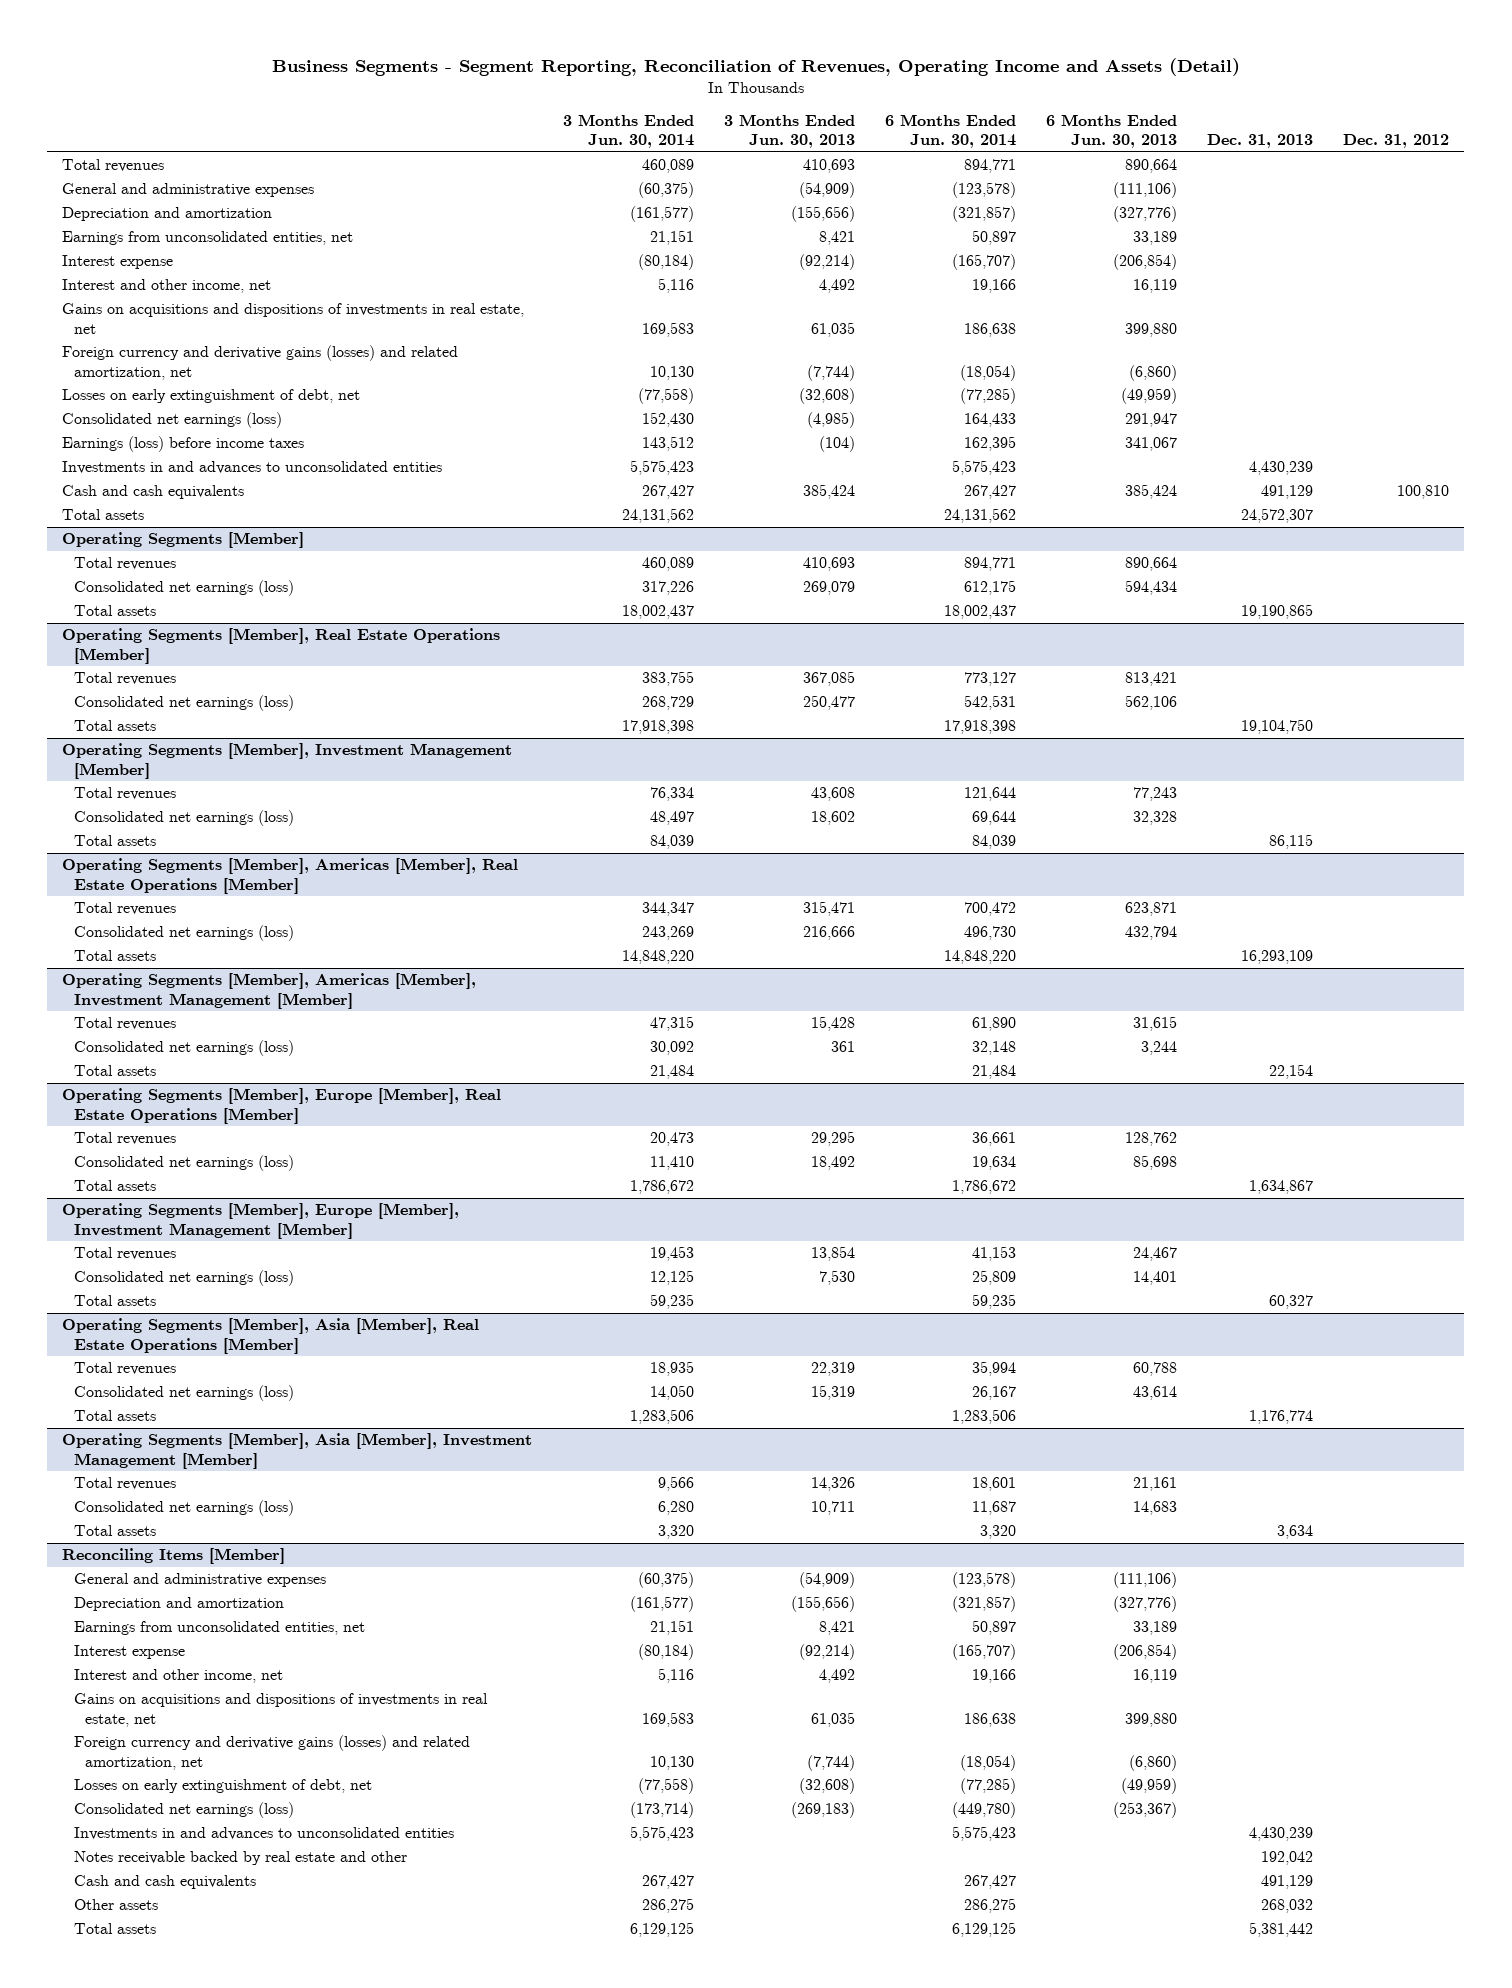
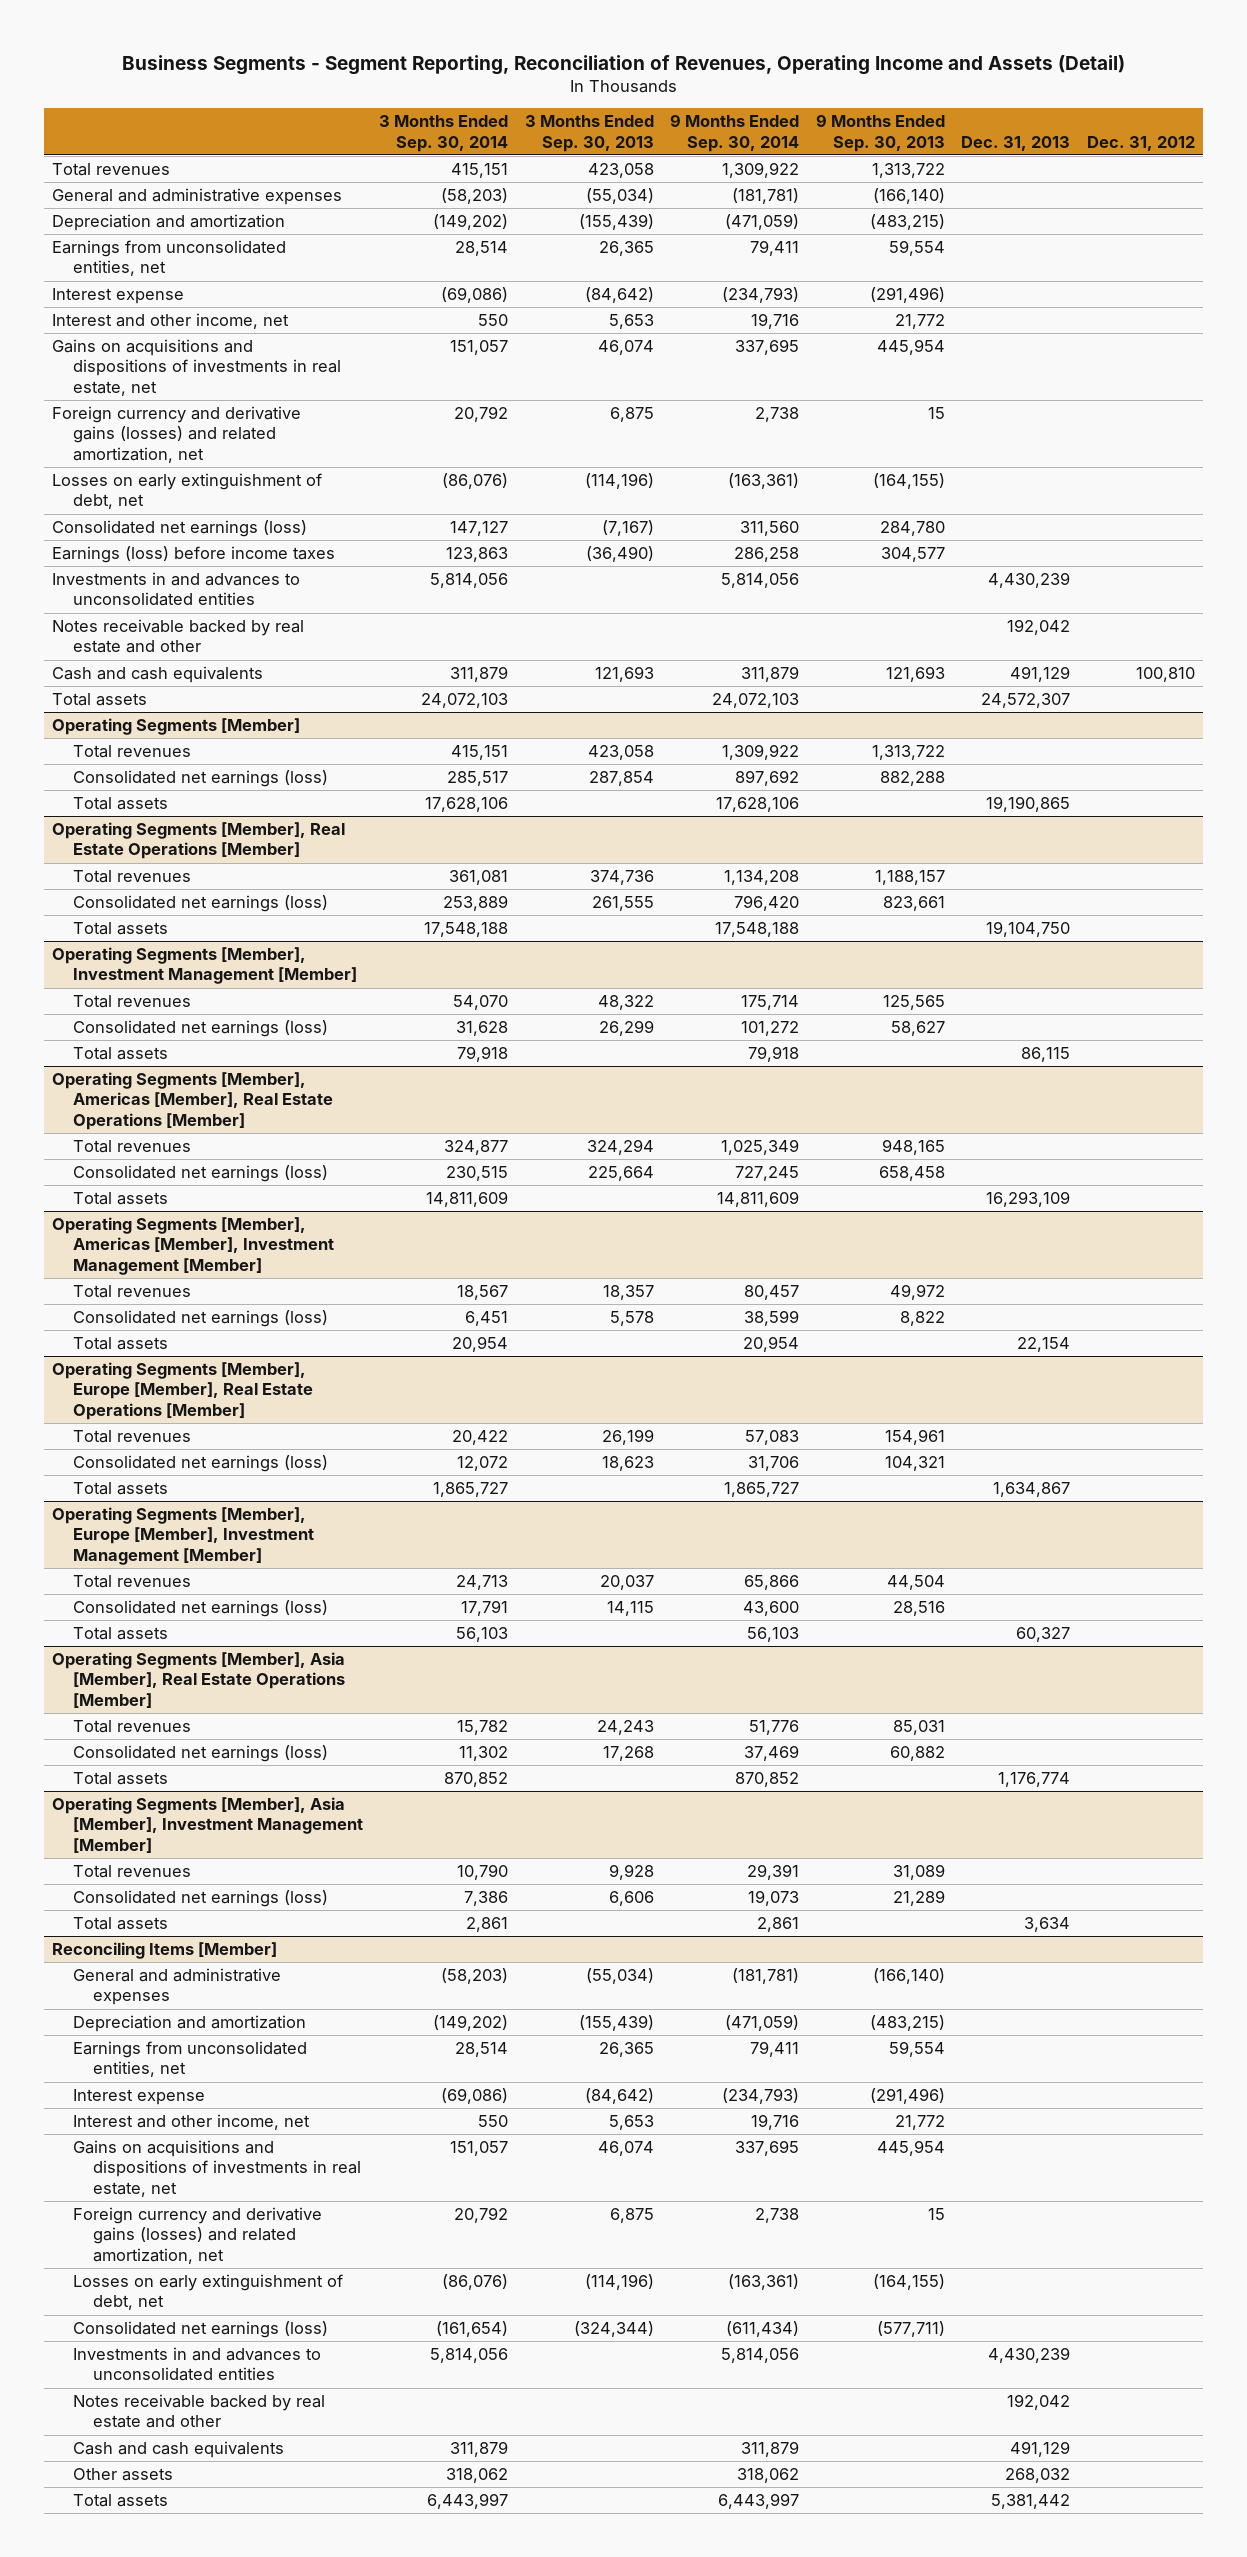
[562,113,694,149] 3 Months Ended Jun. 30, 2014 -> none
[723,113,855,149] 3 Months Ended Jun. 30, 2013 -> none
[884,113,1016,149] 6 Months Ended Jun. 30, 2014 -> none
[1046,113,1178,149] 6 Months Ended Jun. 30, 2013 -> none
none -> [379,115,509,152] 3 Months Ended Sep. 30, 2014
none -> [524,115,654,152] 3 Months Ended Sep. 30, 2013
none -> [670,114,800,152] 9 Months Ended Sep. 30, 2014
none -> [815,114,945,152] 9 Months Ended Sep. 30, 2013
none -> [52,619,305,654] Notes receivable backed by real estate and other

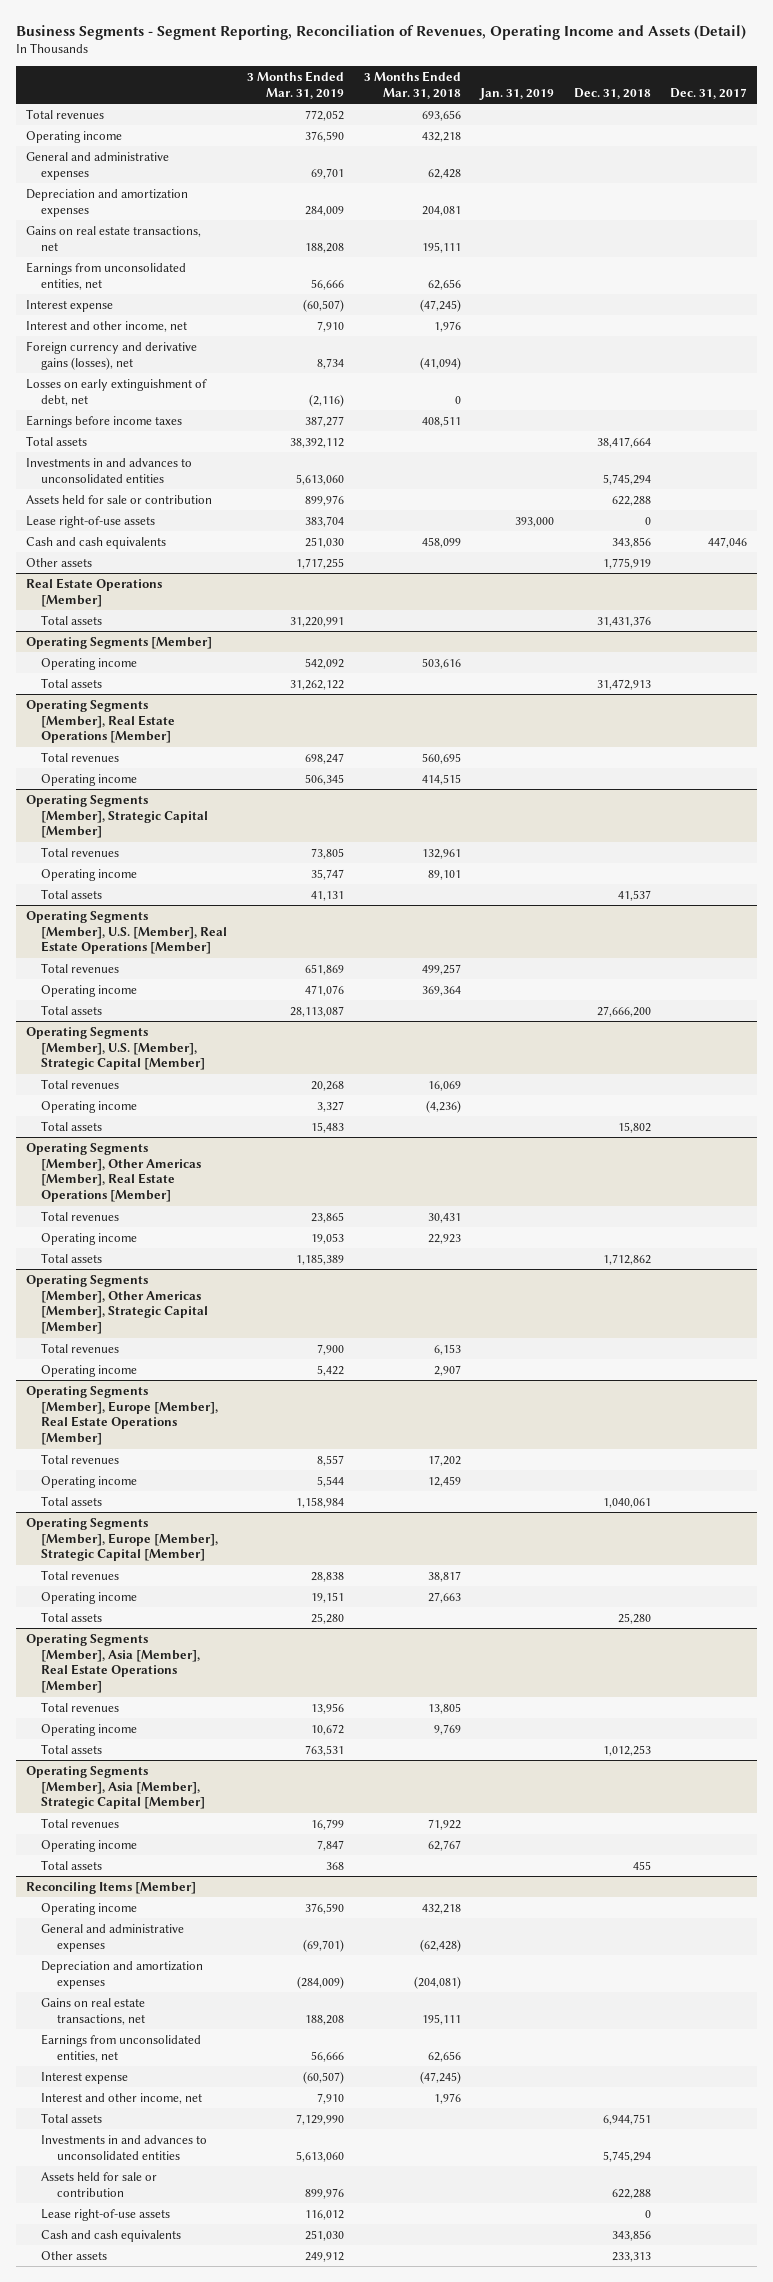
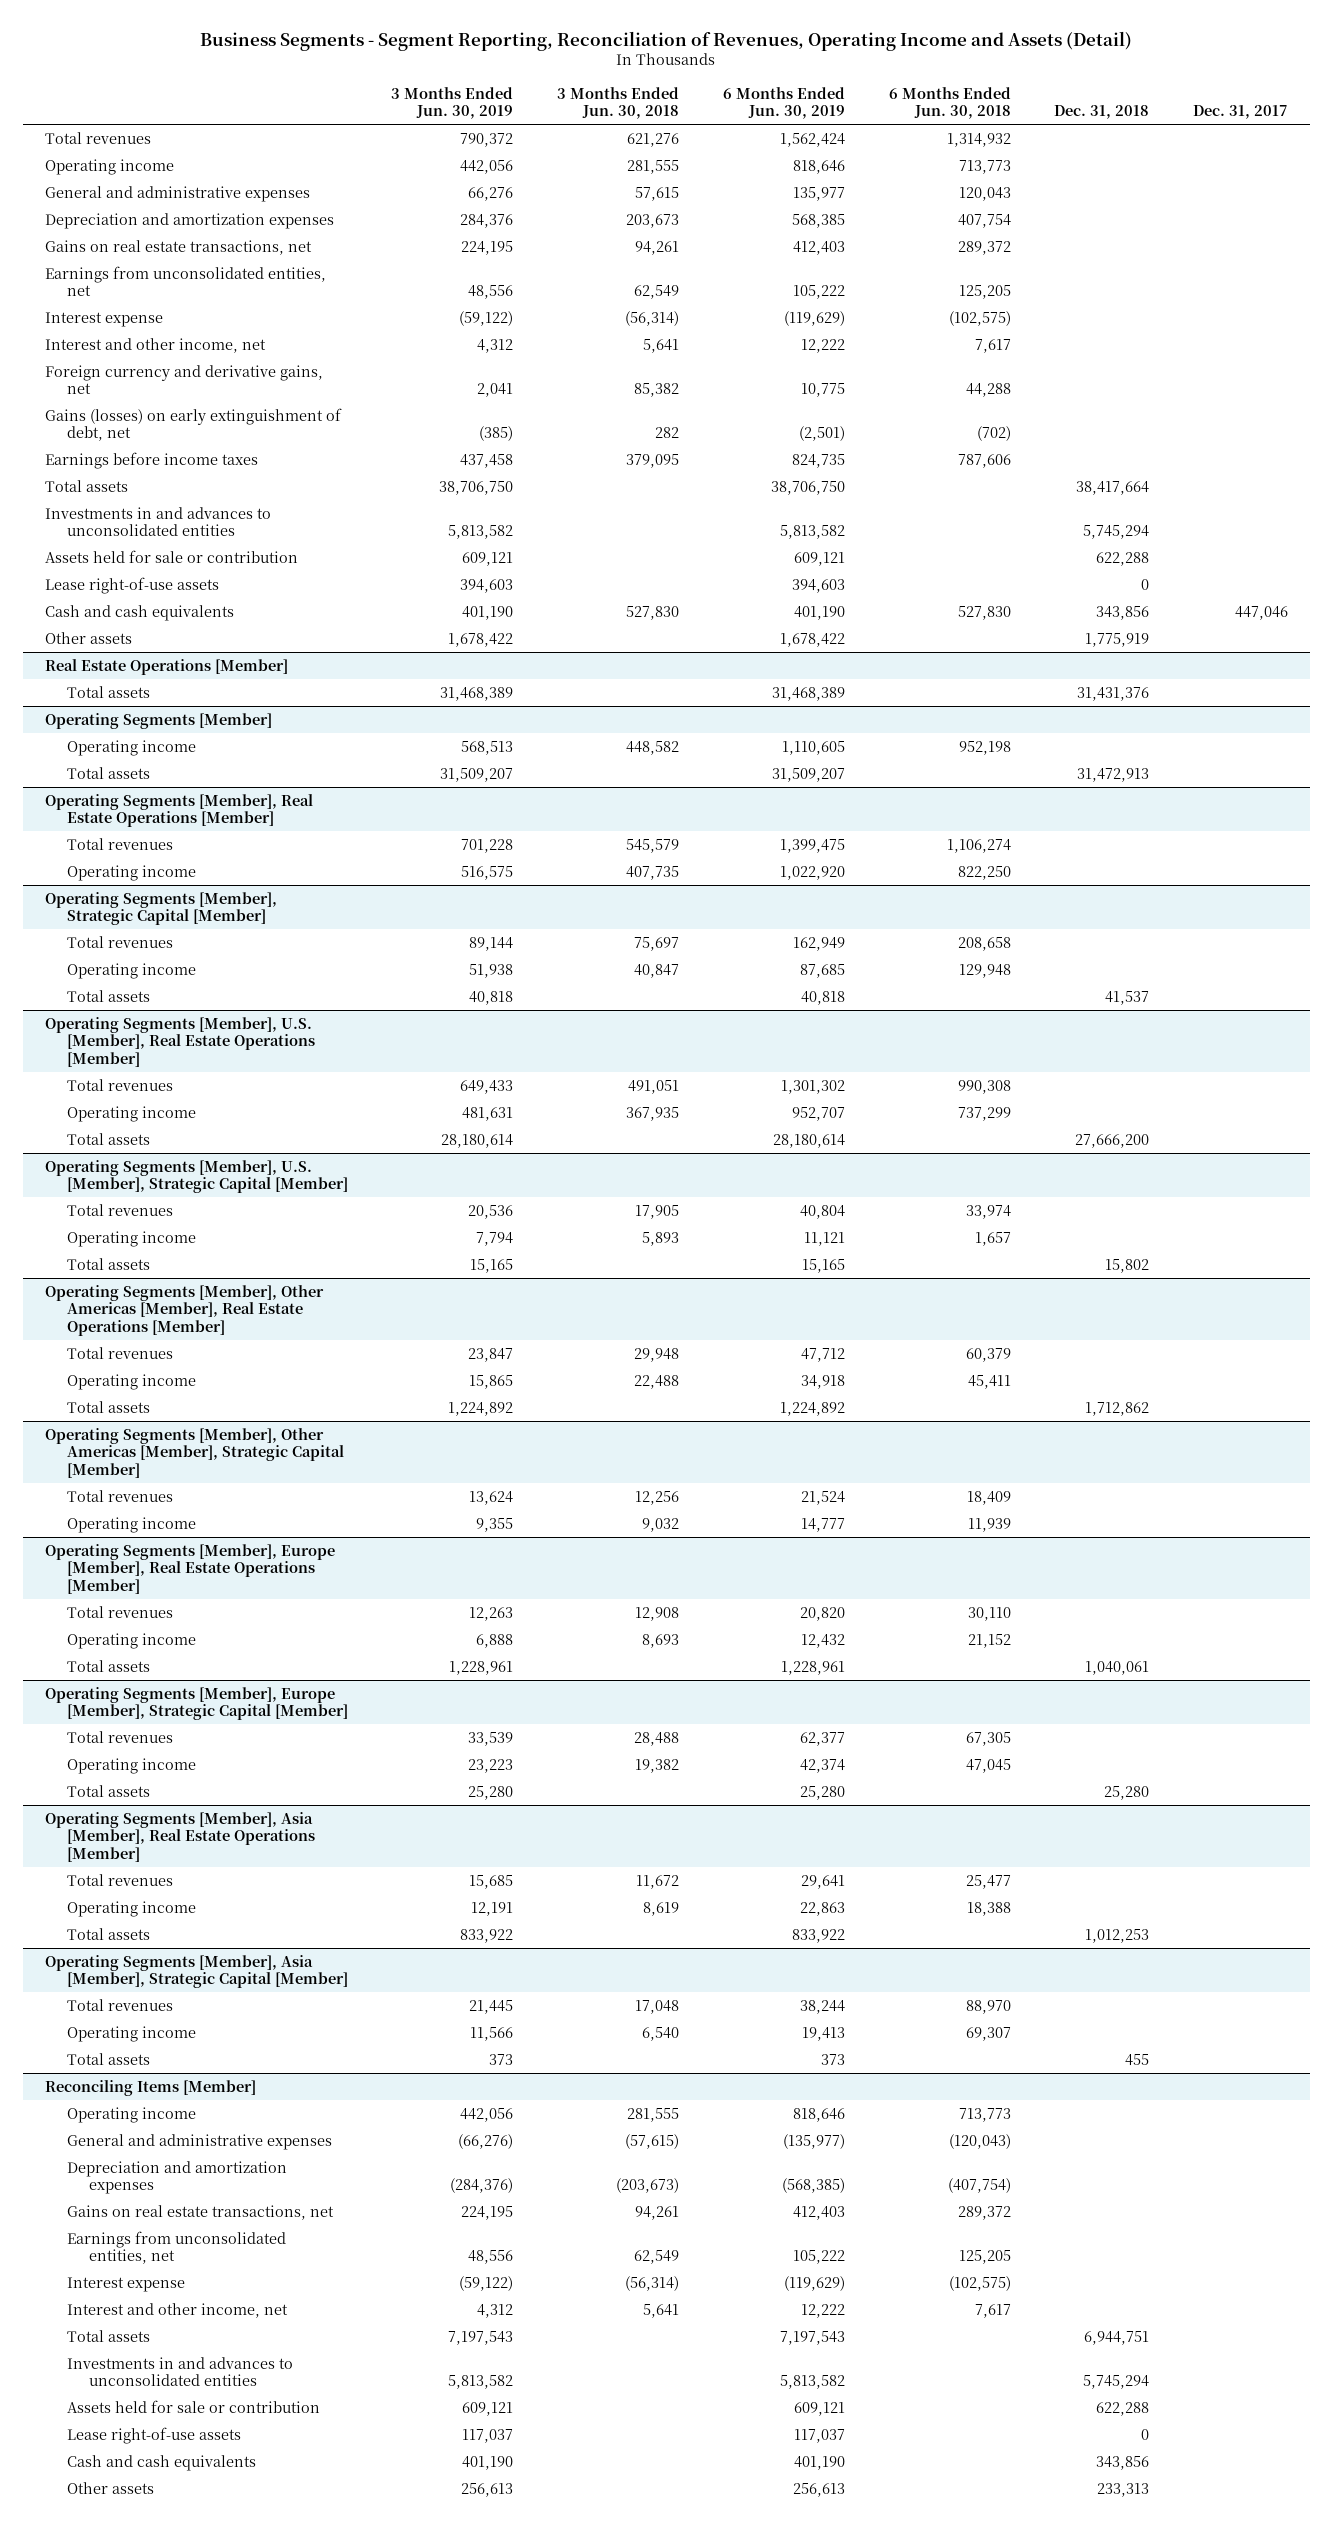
[247,71,345,99] 3 Months Ended Mar. 31, 2019 -> none
[363,71,461,99] 3 Months Ended Mar. 31, 2018 -> none
[479,87,555,100] Jan. 31, 2019 -> none
none -> [391,86,514,120] 3 Months Ended Jun. 30, 2019
none -> [557,86,680,120] 3 Months Ended Jun. 30, 2018
none -> [722,86,845,120] 6 Months Ended Jun. 30, 2019
none -> [888,86,1011,120] 6 Months Ended Jun. 30, 2018
[25,340,197,370] Foreign currency and derivative gains (losses), net -> [44,364,323,395] Foreign currency and derivative gains, net
[25,378,207,406] Losses on early extinguishment of debt, net -> [44,407,342,442] Gains (losses) on early extinguishment of debt, net

